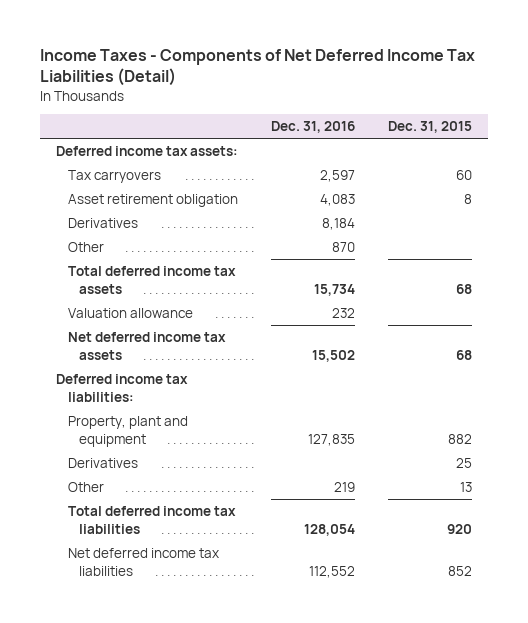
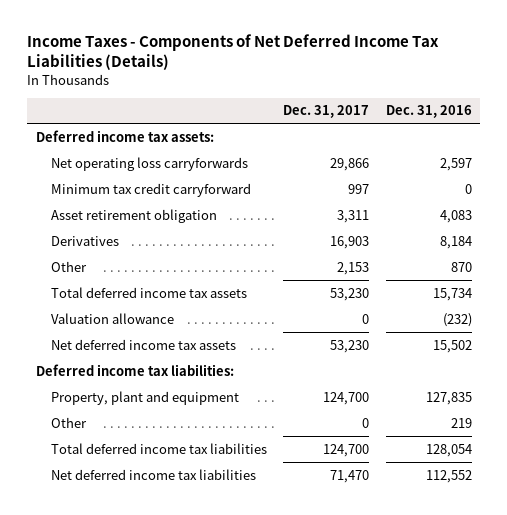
[39,48,475,87] Income Taxes - Components of Net Deferred Income Tax Liabilities (Detail) -> [27,34,440,71] Income Taxes - Components of Net Deferred Income Tax Liabilities (Details)
[387,121,472,134] Dec. 31, 2015 -> none
none -> [283,105,370,119] Dec. 31, 2017
[67,169,161,183] Tax carryovers -> [50,156,248,171] Net operating loss carryforwards
none -> [50,182,251,197] Minimum tax credit carryforward
[331,307,355,318] 232 -> [442,312,472,327] (232)
[67,457,138,468] Derivatives -> none

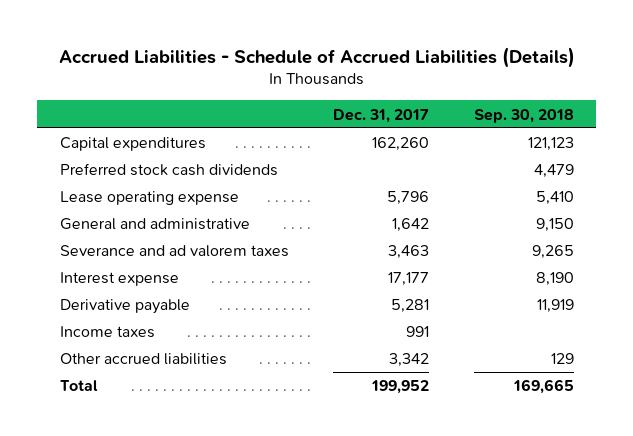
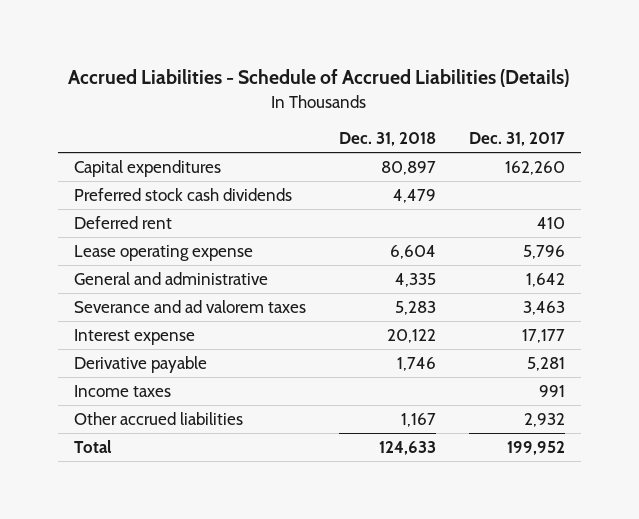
[473,108,574,123] Sep. 30, 2018 -> none
none -> [338,132,436,147] Dec. 31, 2018
none -> [74,215,173,229] Deferred rent
[389,353,430,368] 3,342 -> [523,412,565,427] 2,932

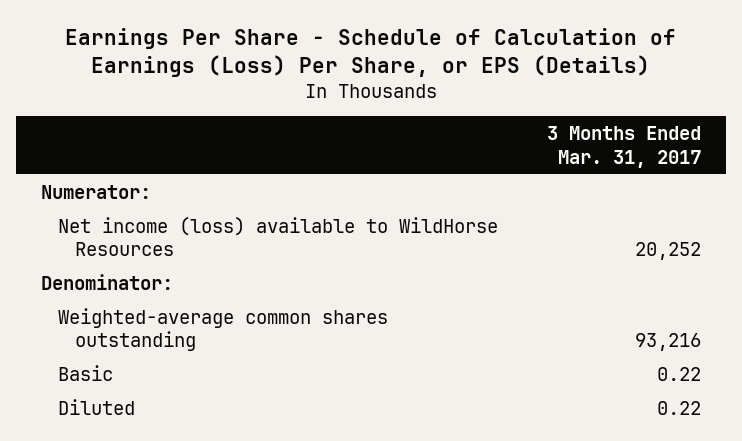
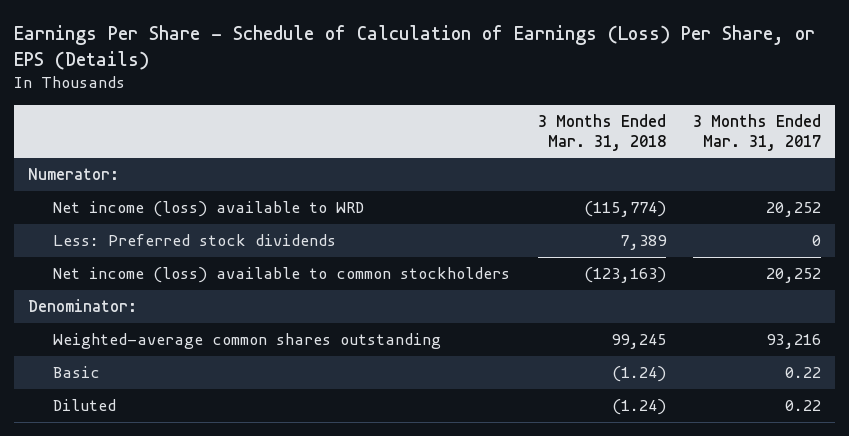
none -> [537,113,666,151] 3 Months Ended Mar. 31, 2018
[57,216,498,257] Net income (loss) available to WildHorse Resources -> [53,201,365,218] Net income (loss) available to WRD
none -> [53,234,337,247] Less: Preferred stock dividends
none -> [53,267,511,284] Net income (loss) available to common stockholders

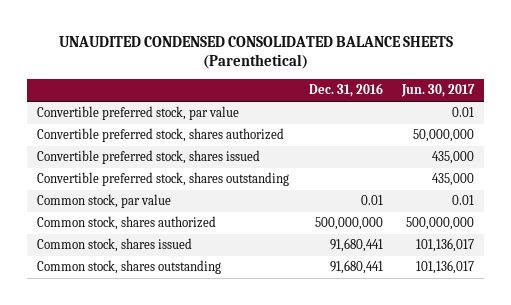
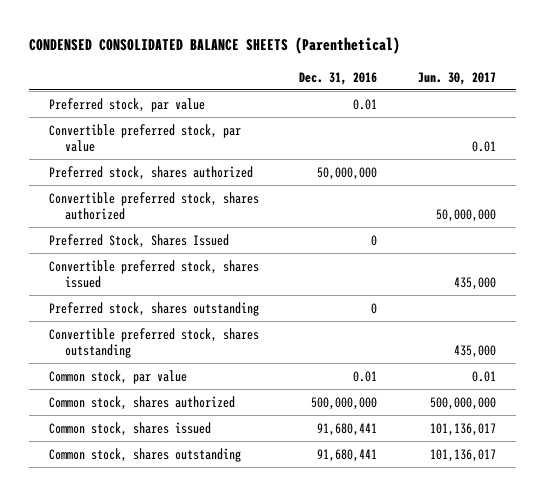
[58,35,453,70] UNAUDITED CONDENSED CONSOLIDATED BALANCE SHEETS (Parenthetical) -> [29,37,401,55] CONDENSED CONSOLIDATED BALANCE SHEETS (Parenthetical)
none -> [49,97,206,112] Preferred stock, par value
none -> [49,165,254,180] Preferred stock, shares authorized
none -> [49,233,230,248] Preferred Stock, Shares Issued
none -> [49,301,260,316] Preferred stock, shares outstanding

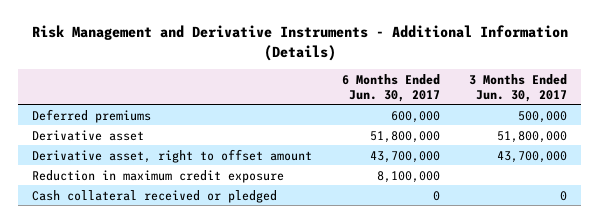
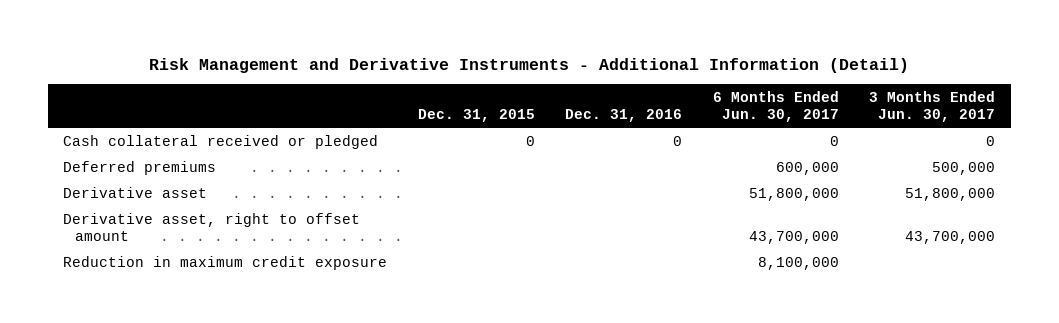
[31,25,568,61] Risk Management and Derivative Instruments - Additional Information (Details) -> [149,58,910,74] Risk Management and Derivative Instruments - Additional Information (Detail)
none -> [417,109,535,123] Dec. 31, 2015
none -> [565,109,683,123] Dec. 31, 2016
[32,189,278,203] Cash collateral received or pledged -> [63,134,379,149] Cash collateral received or pledged

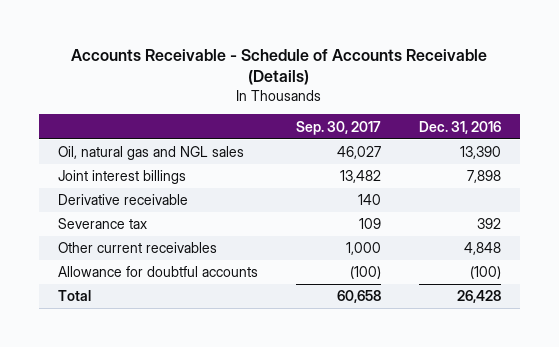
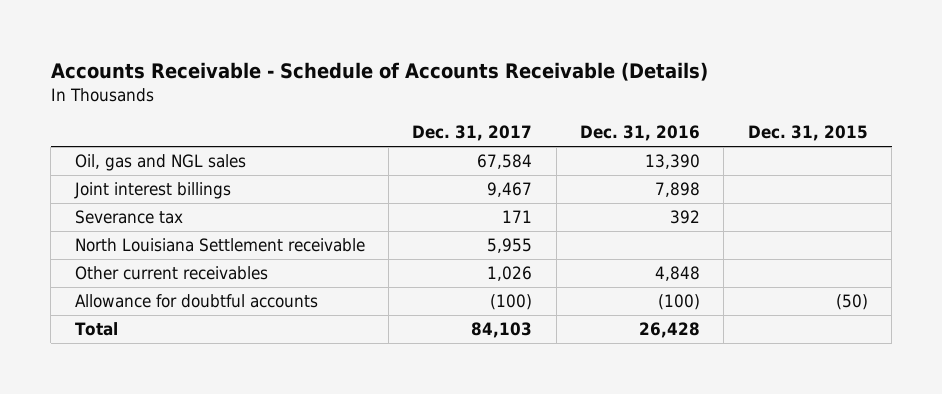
[295,120,381,135] Sep. 30, 2017 -> none
none -> [412,125,533,142] Dec. 31, 2017
none -> [747,125,868,142] Dec. 31, 2015
[58,146,245,161] Oil, natural gas and NGL sales -> [74,154,246,172] Oil, gas and NGL sales
[58,194,189,206] Derivative receivable -> none
none -> [74,238,365,253] North Louisiana Settlement receivable

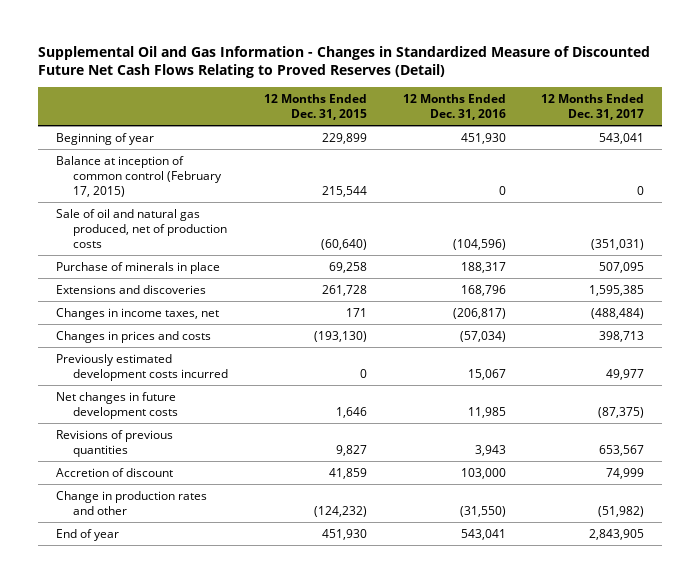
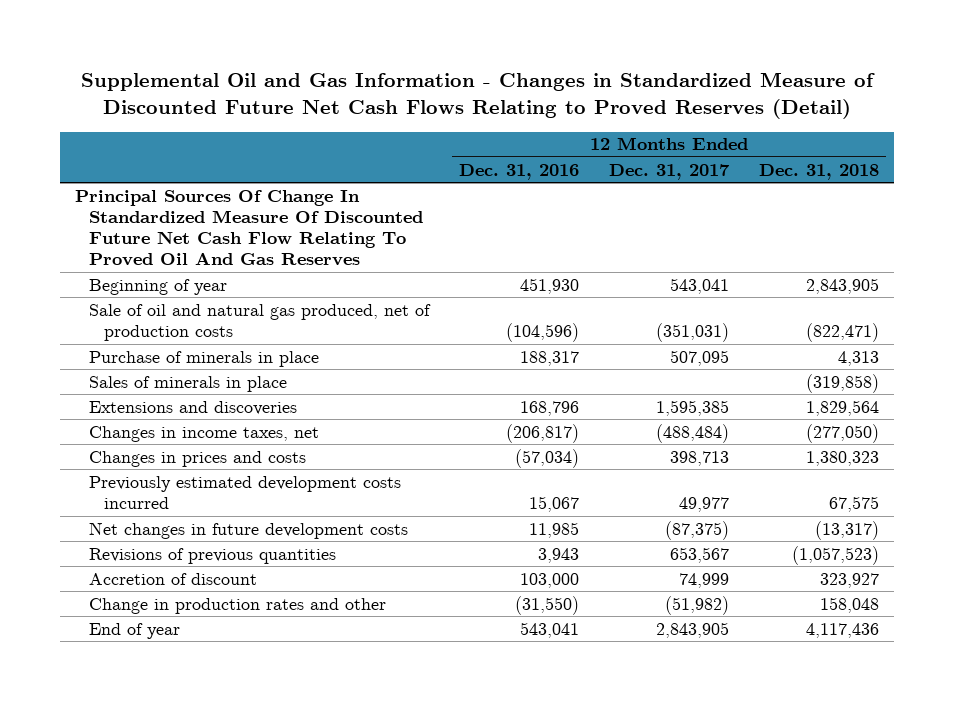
[263,94,367,121] 12 Months Ended Dec. 31, 2015 -> none
none -> [758,163,879,180] Dec. 31, 2018
none -> [74,189,424,267] Principal Sources Of Change In Standardized Measure Of Discounted Future Net Cash Flow Relating To Proved Oil And Gas Reserves
[55,155,223,197] Balance at inception of common control (February 17, 2015) -> none
none -> [89,375,288,392] Sales of minerals in place

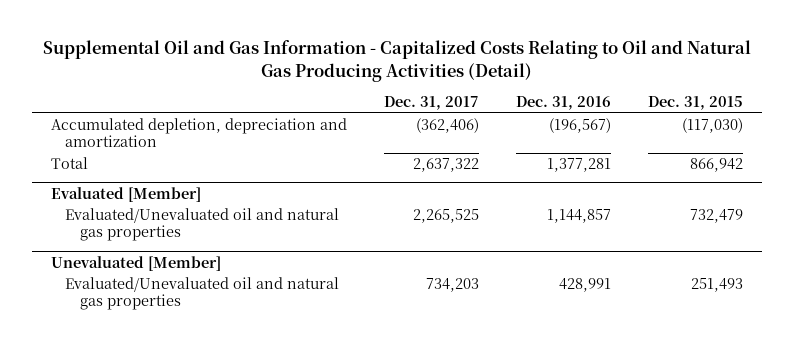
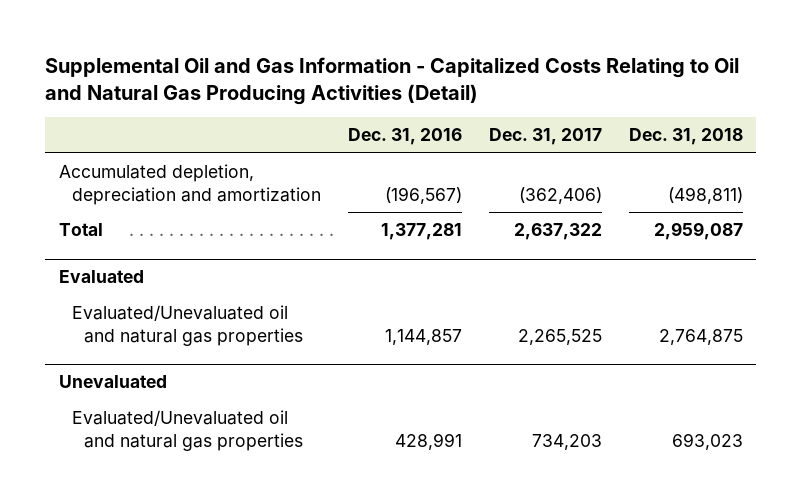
[648,96,744,111] Dec. 31, 2015 -> none
none -> [628,128,743,146] Dec. 31, 2018
[50,186,201,202] Evaluated [Member] -> [59,270,145,284] Evaluated
[50,255,221,271] Unevaluated [Member] -> [59,375,168,389] Unevaluated

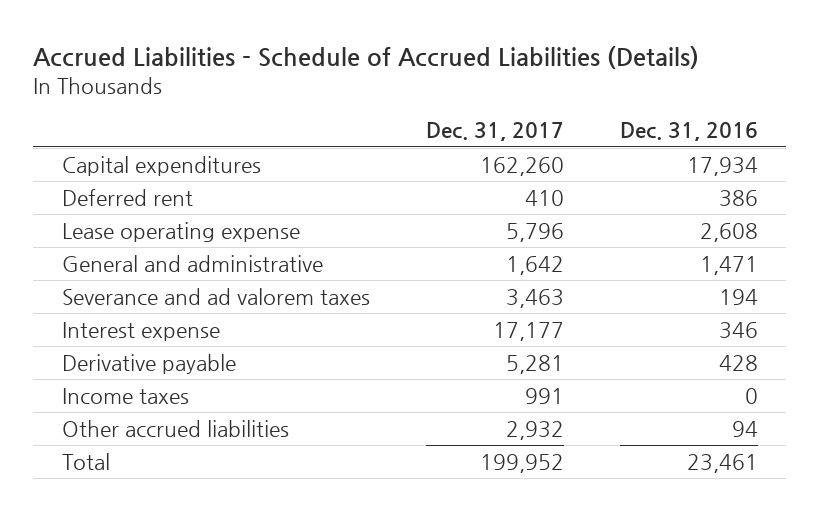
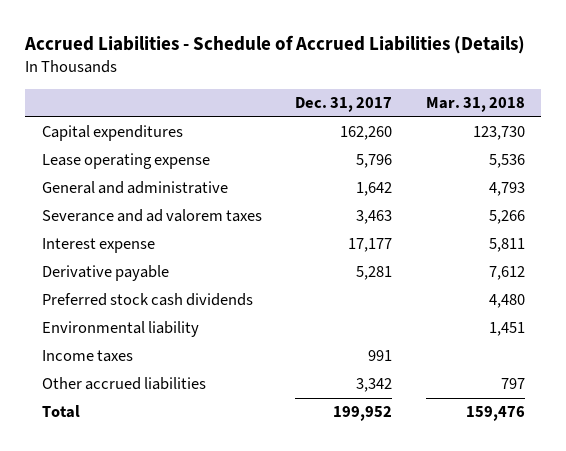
[620,122,759,142] Dec. 31, 2016 -> none
none -> [425,97,525,113] Mar. 31, 2018
[61,188,193,206] Deferred rent -> none
none -> [41,293,253,307] Preferred stock cash dividends
none -> [41,321,199,338] Environmental liability
[505,420,564,440] 2,932 -> [356,378,393,393] 3,342

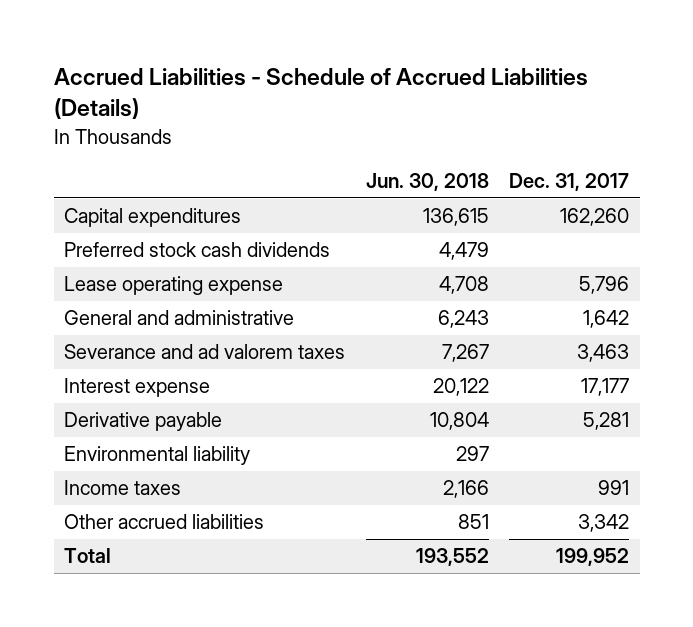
[425,97,525,113] Mar. 31, 2018 -> none
none -> [365,173,489,192] Jun. 30, 2018
[41,293,253,307] Preferred stock cash dividends -> [63,242,330,258] Preferred stock cash dividends

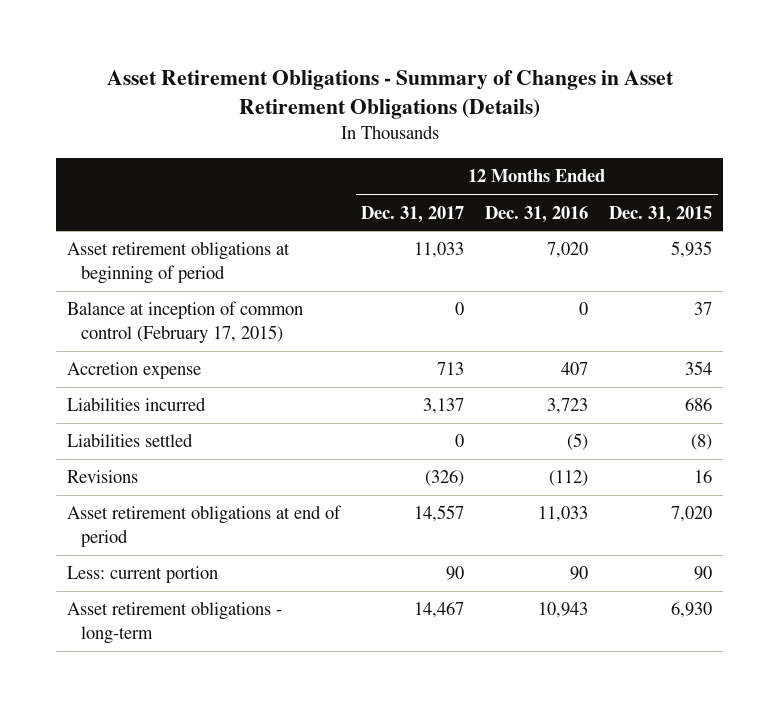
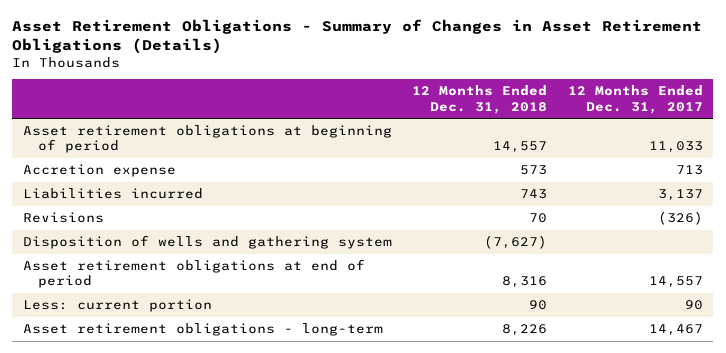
[485,205,589,223] Dec. 31, 2016 -> none
[609,205,713,223] Dec. 31, 2015 -> none
none -> [412,85,548,114] 12 Months Ended Dec. 31, 2018
[66,301,303,344] Balance at inception of common control (February 17, 2015) -> none
[66,433,193,448] Liabilities settled -> none
none -> [22,235,392,250] Disposition of wells and gathering system

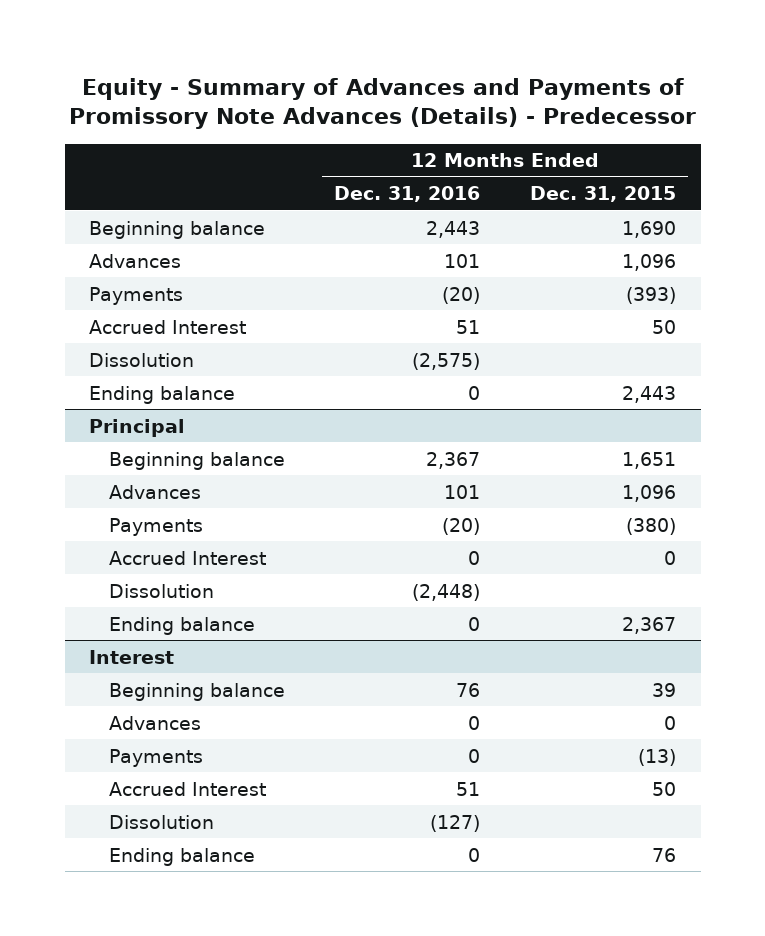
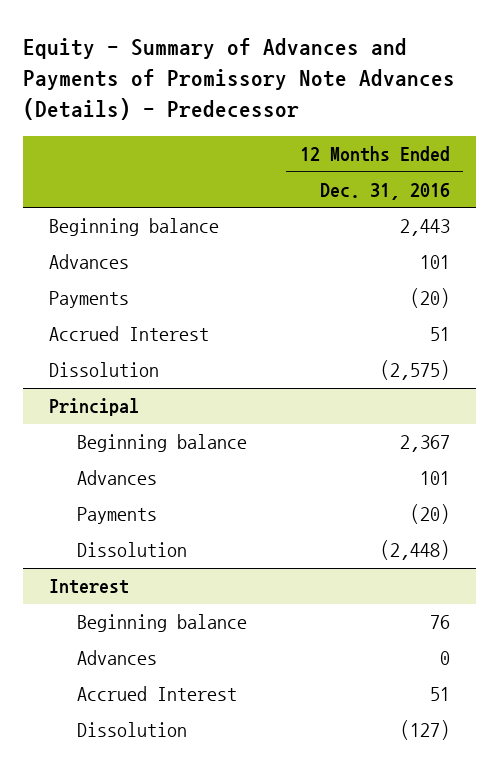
[529,186,676,203] Dec. 31, 2015 -> none
[89,385,236,404] Ending balance -> none
[108,550,266,565] Accrued Interest -> none
[108,616,255,635] Ending balance -> none
[108,748,203,767] Payments -> none
[108,847,255,866] Ending balance -> none

